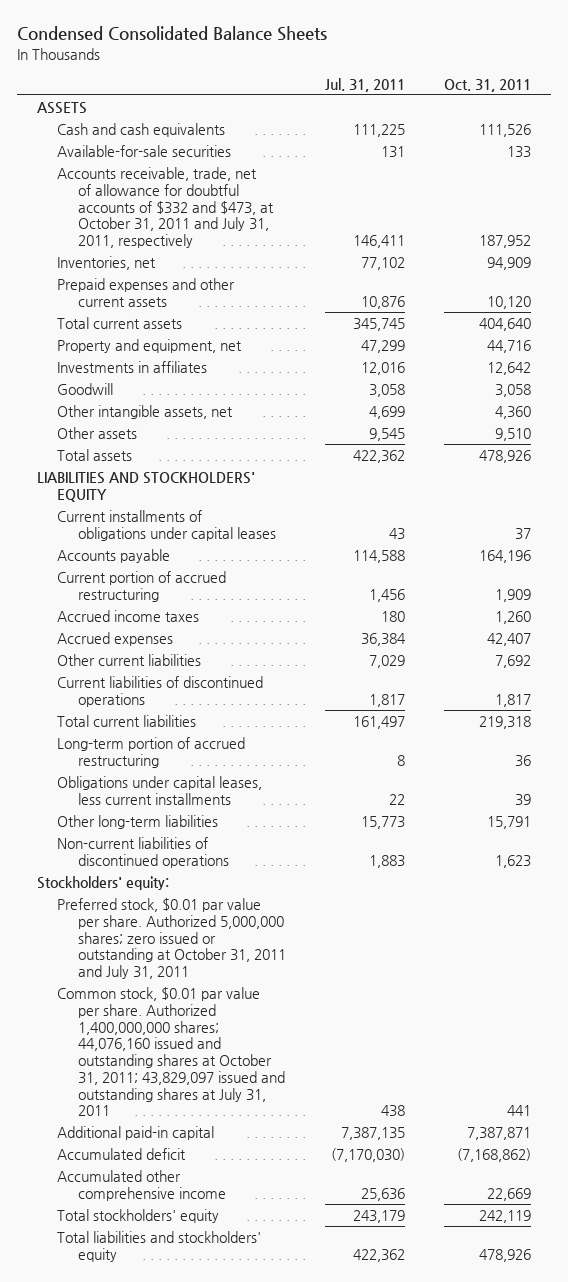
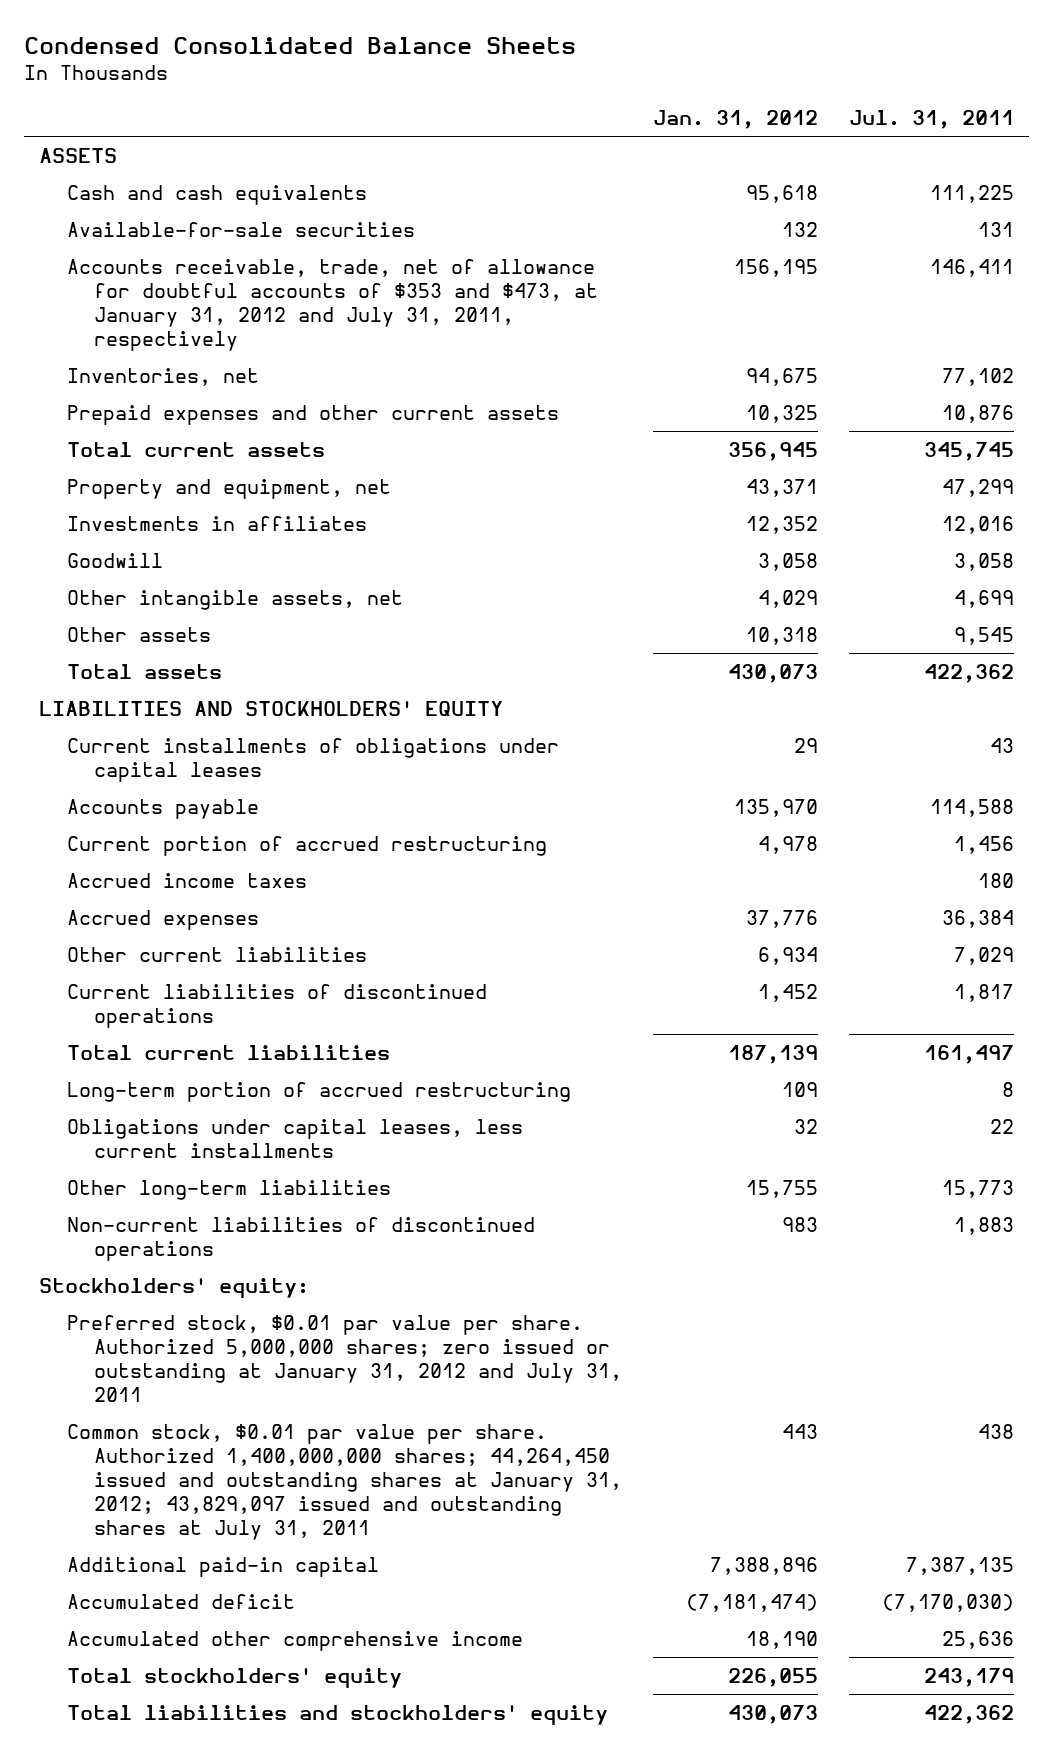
[444,78,532,92] Oct. 31, 2011 -> none
none -> [652,110,818,130] Jan. 31, 2012
[57,166,274,249] Accounts receivable, trade, net of allowance for doubtful accounts of $332 and $473, at October 31, 2011 and July 31, 2011, respectively -> [66,258,598,352] Accounts receivable, trade, net of allowance for doubtful accounts of $353 and $473, at January 31, 2012 and July 31, 2011, respectively
[57,897,286,980] Preferred stock, $0.01 par value per share. Authorized 5,000,000 shares; zero issued or outstanding at October 31, 2011 and July 31, 2011 -> [66,1314,622,1403] Preferred stock, $0.01 par value per share. Authorized 5,000,000 shares; zero issued or outstanding at January 31, 2012 and July 31, 2011
[57,986,285,1117] Common stock, $0.01 par value per share. Authorized 1,400,000,000 shares; 44,076,160 issued and outstanding shares at October 31, 2011; 43,829,097 issued and outstanding shares at July 31, 2011 -> [66,1423,622,1541] Common stock, $0.01 par value per share. Authorized 1,400,000,000 shares; 44,264,450 issued and outstanding shares at January 31, 2012; 43,829,097 issued and outstanding shares at July 31, 2011

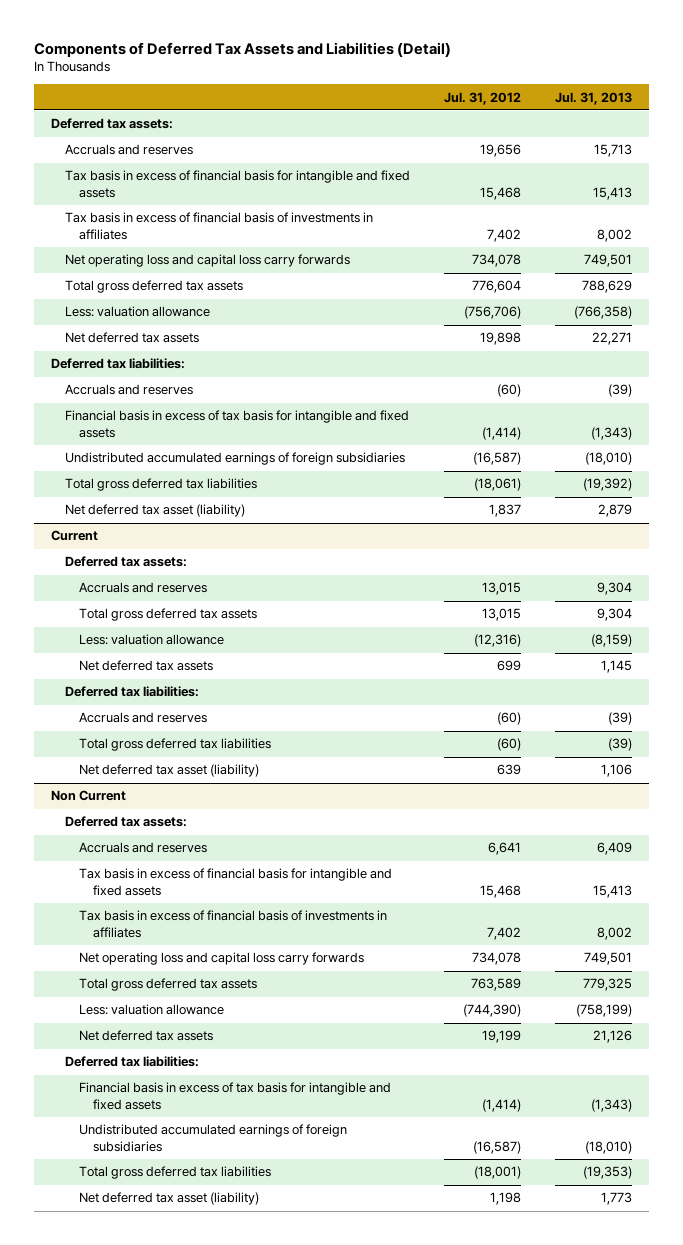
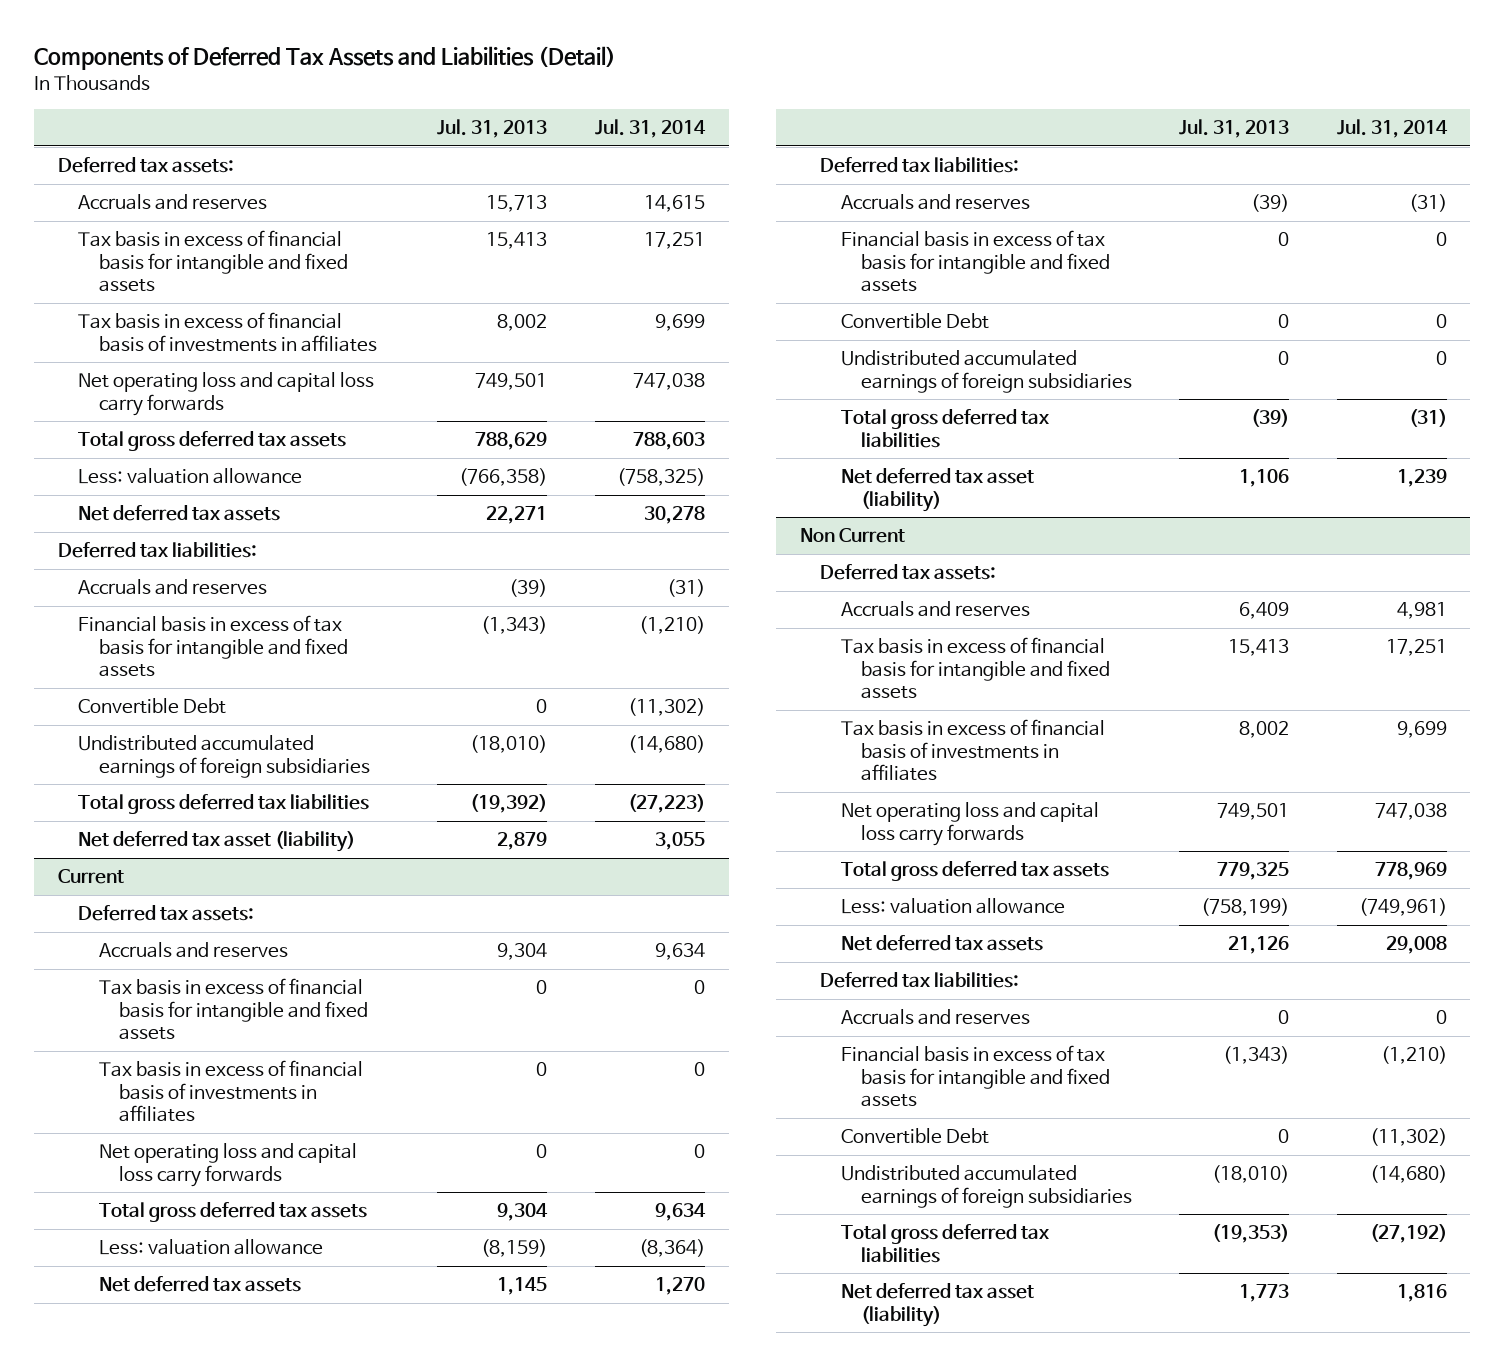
[443,91,521,105] Jul. 31, 2012 -> none
none -> [594,119,706,139] Jul. 31, 2014
none -> [78,698,227,715] Convertible Debt
none -> [98,978,368,1040] Tax basis in excess of financial basis for intangible and fixed assets
none -> [98,1060,363,1122] Tax basis in excess of financial basis of investments in affiliates
none -> [98,1143,357,1187] Net operating loss and capital loss carry forwards
none -> [840,230,1110,292] Financial basis in excess of tax basis for intangible and fixed assets
none -> [840,313,989,330] Convertible Debt
none -> [840,350,1132,393] Undistributed accumulated earnings of foreign subsidiaries
none -> [840,1009,1030,1026] Accruals and reserves
none -> [840,1128,989,1145] Convertible Debt

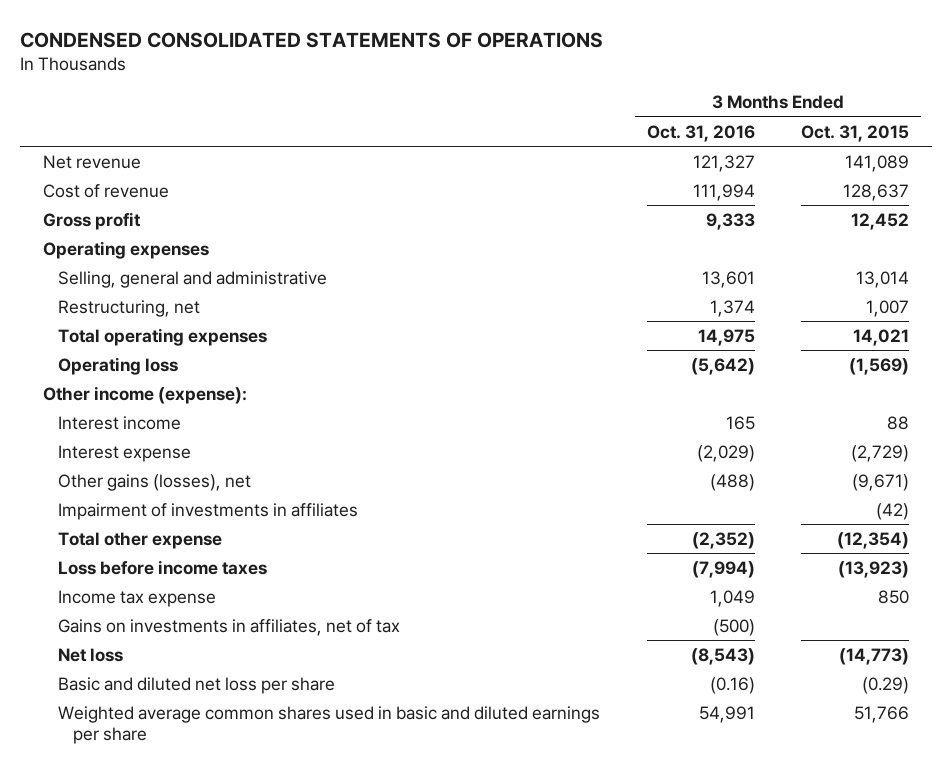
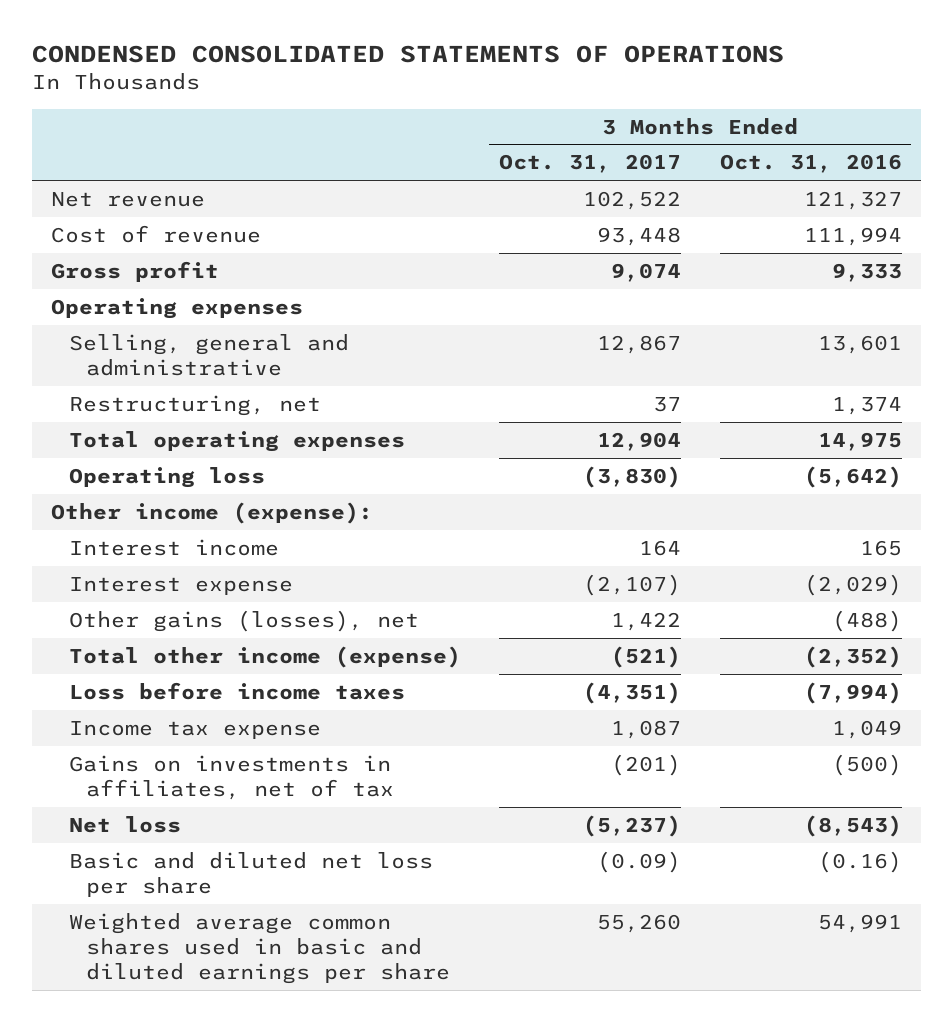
[801,124,910,142] Oct. 31, 2015 -> none
none -> [499,154,682,174] Oct. 31, 2017
[58,502,359,520] Impairment of investments in affiliates -> none
[58,531,223,549] Total other expense -> [68,645,461,668] Total other income (expense)

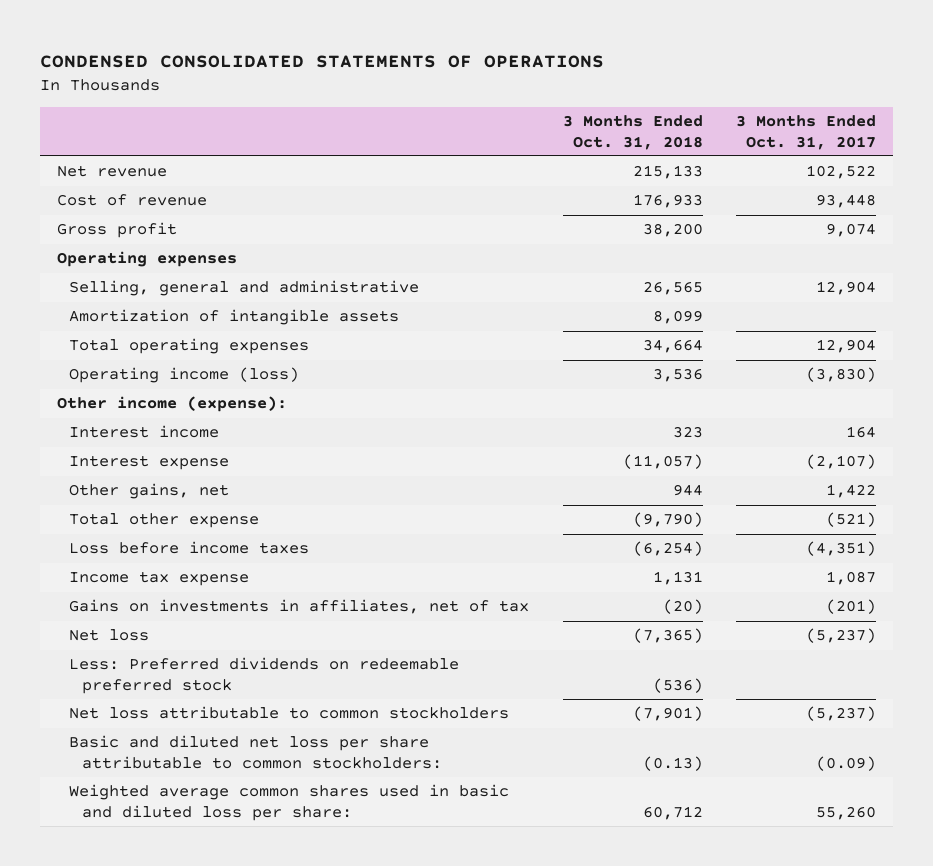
[719,154,902,174] Oct. 31, 2016 -> none
none -> [562,115,703,150] 3 Months Ended Oct. 31, 2018
[68,394,321,416] Restructuring, net -> none
[597,334,682,354] 12,867 -> [815,281,876,296] 12,904
none -> [69,309,400,326] Amortization of intangible assets
[68,466,265,488] Operating loss -> [69,367,300,384] Operating income (loss)
[68,609,419,632] Other gains (losses), net -> [69,483,230,500] Other gains, net
[68,645,461,668] Total other income (expense) -> [69,513,260,529] Total other expense
none -> [69,657,460,694] Less: Preferred dividends on redeemable preferred stock
none -> [69,706,510,720] Net loss attributable to common stockholders
[68,851,433,897] Basic and diluted net loss per share -> [69,735,442,769] Basic and diluted net loss per share attributable to common stockholders:
[68,912,451,984] Weighted average common shares used in basic and diluted earnings per share -> [69,784,510,821] Weighted average common shares used in basic and diluted loss per share:

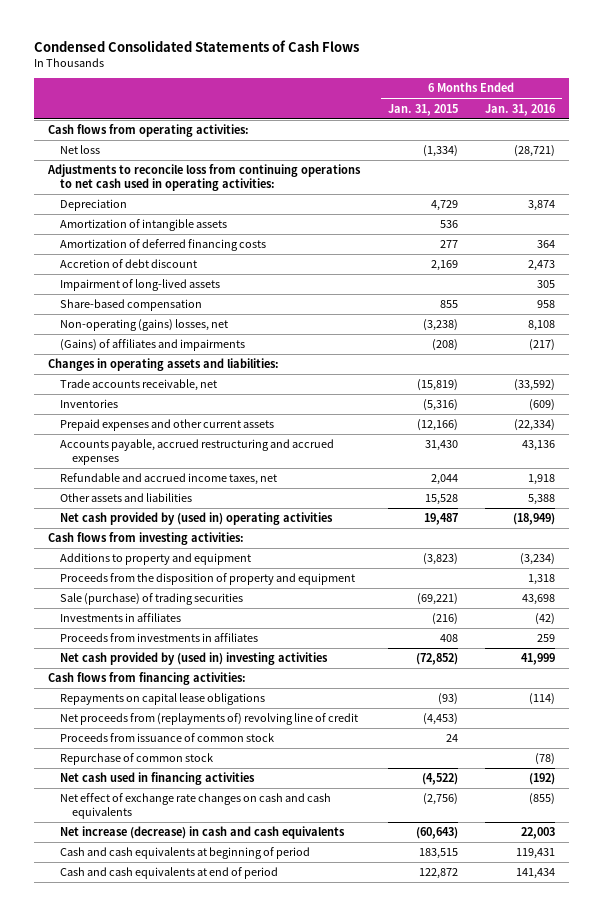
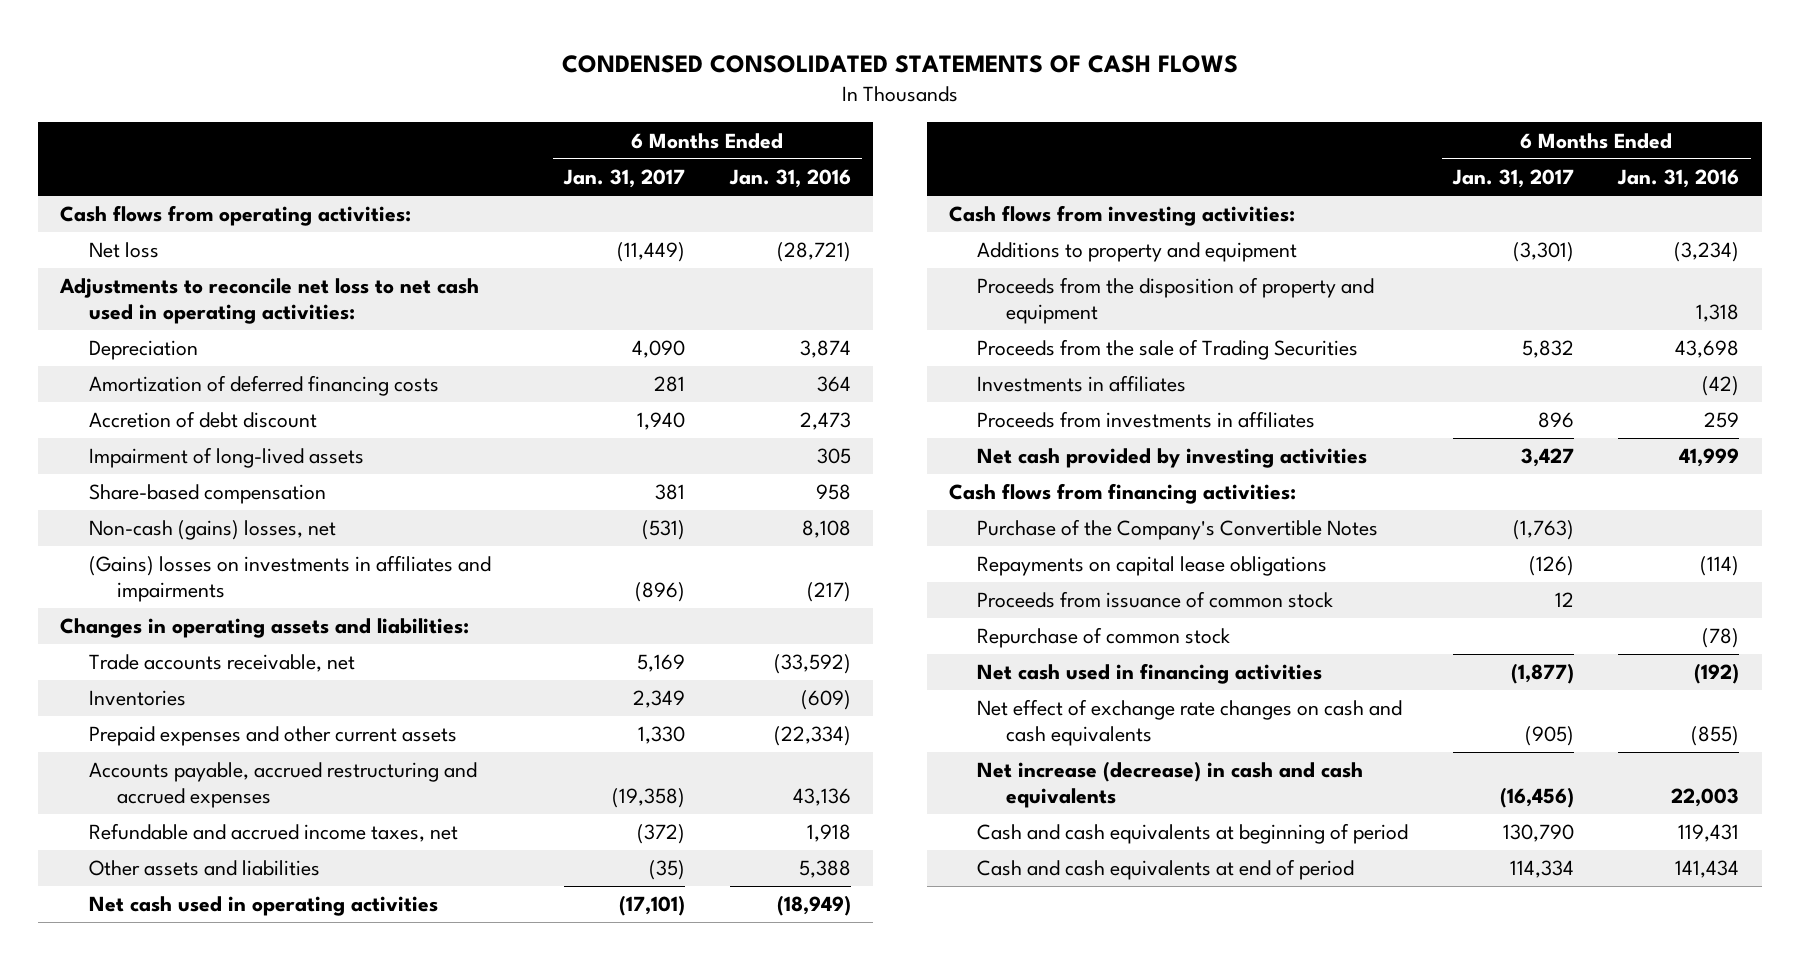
[34,39,360,52] Condensed Consolidated Statements of Cash Flows -> [561,54,1238,73] CONDENSED CONSOLIDATED STATEMENTS OF CASH FLOWS
[387,103,458,116] Jan. 31, 2015 -> none
none -> [563,169,686,189] Jan. 31, 2017
[47,164,362,192] Adjustments to reconcile loss from continuing operations to net cash used in operating activities: -> [59,278,480,324] Adjustments to reconcile net loss to net cash used in operating activities:
[60,219,228,232] Amortization of intangible assets -> none
[60,319,229,332] Non-operating (gains) losses, net -> [88,520,336,541] Non-cash (gains) losses, net
[60,339,246,352] (Gains) of affiliates and impairments -> [88,555,491,602] (Gains) losses on investments in affiliates and impairments
[60,512,334,526] Net cash provided by (used in) operating activities -> [88,896,438,917] Net cash used in operating activities
[60,593,244,606] Sale (purchase) of trading securities -> [977,339,1359,361] Proceeds from the sale of Trading Securities
[60,652,329,666] Net cash provided by (used in) investing activities -> [977,448,1368,469] Net cash provided by investing activities
none -> [977,519,1379,541] Purchase of the Company's Convertible Notes
[60,713,359,726] Net proceeds from (replayments of) revolving line of credit -> none

